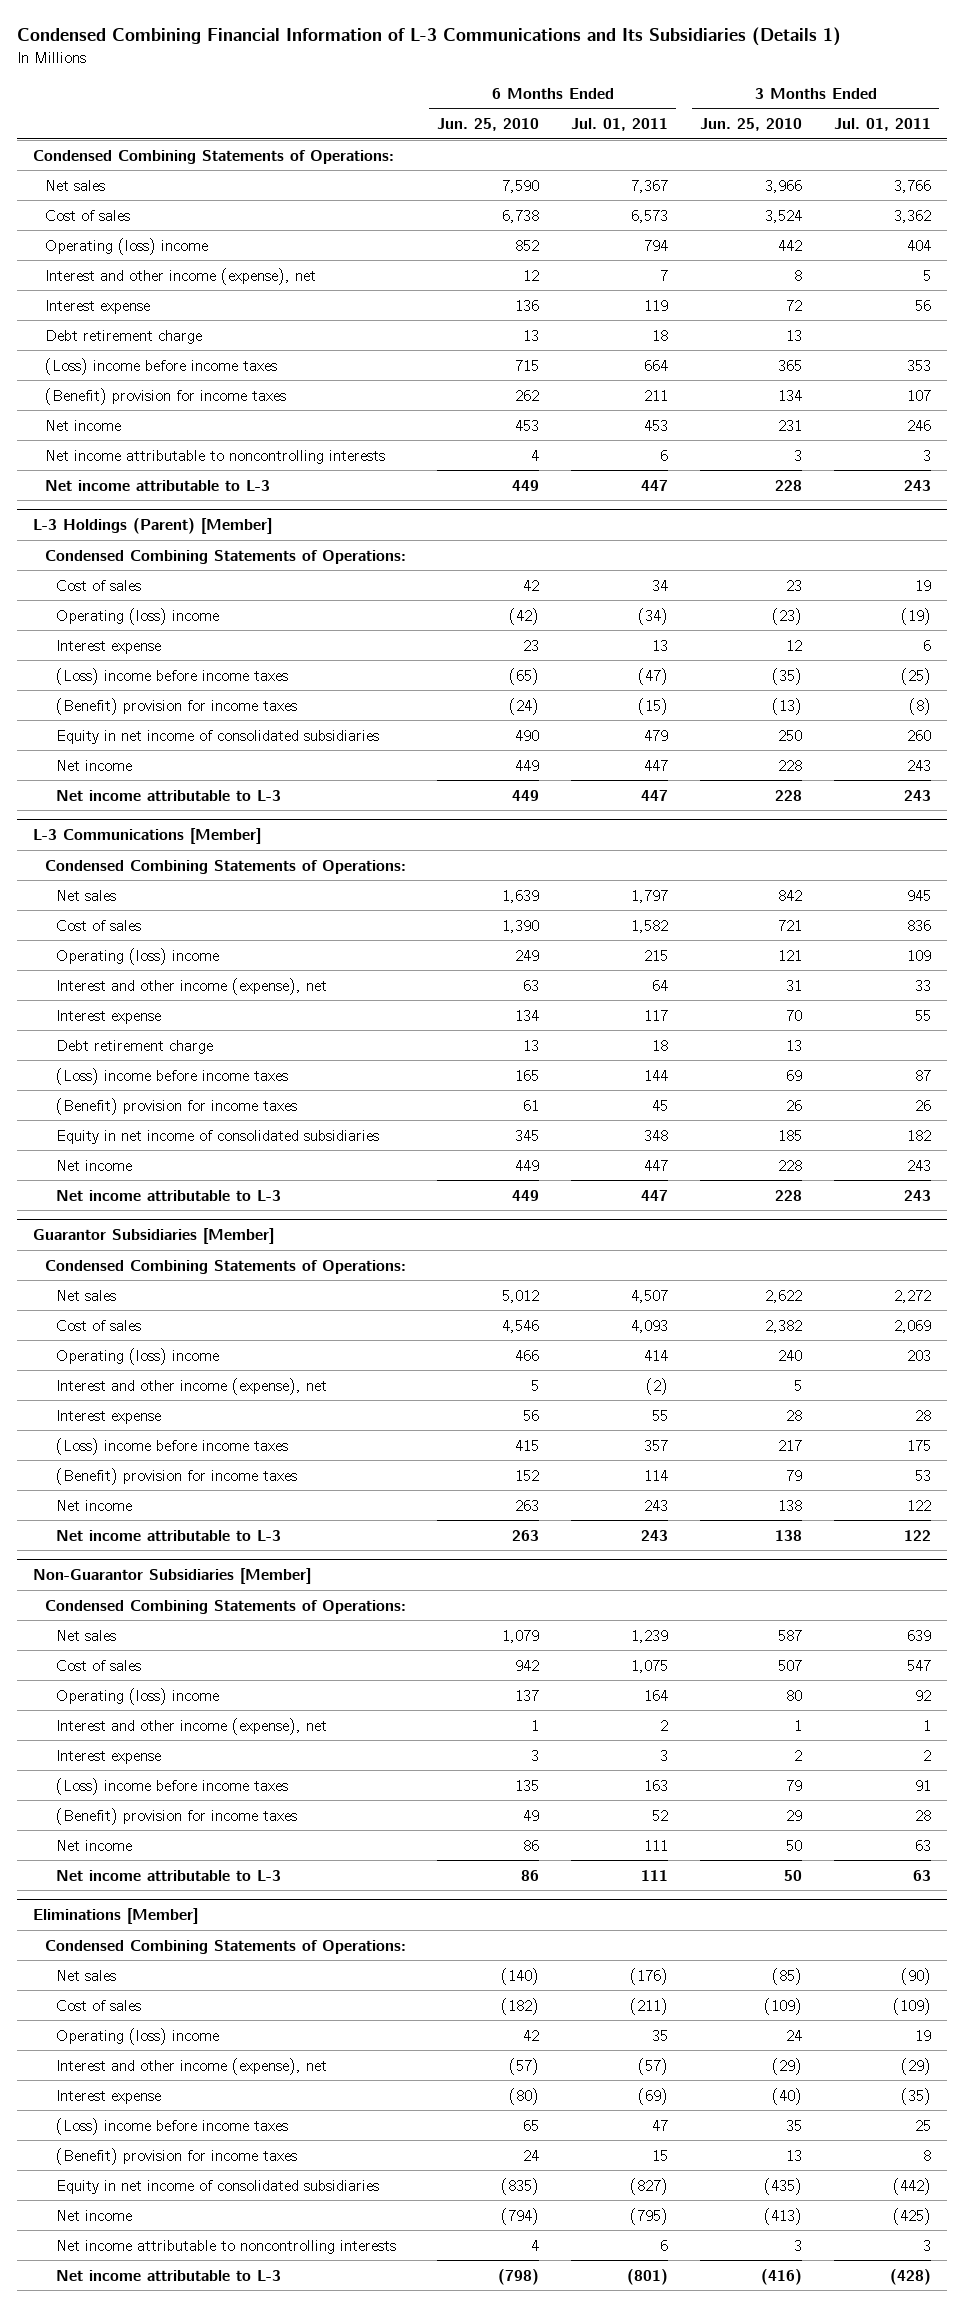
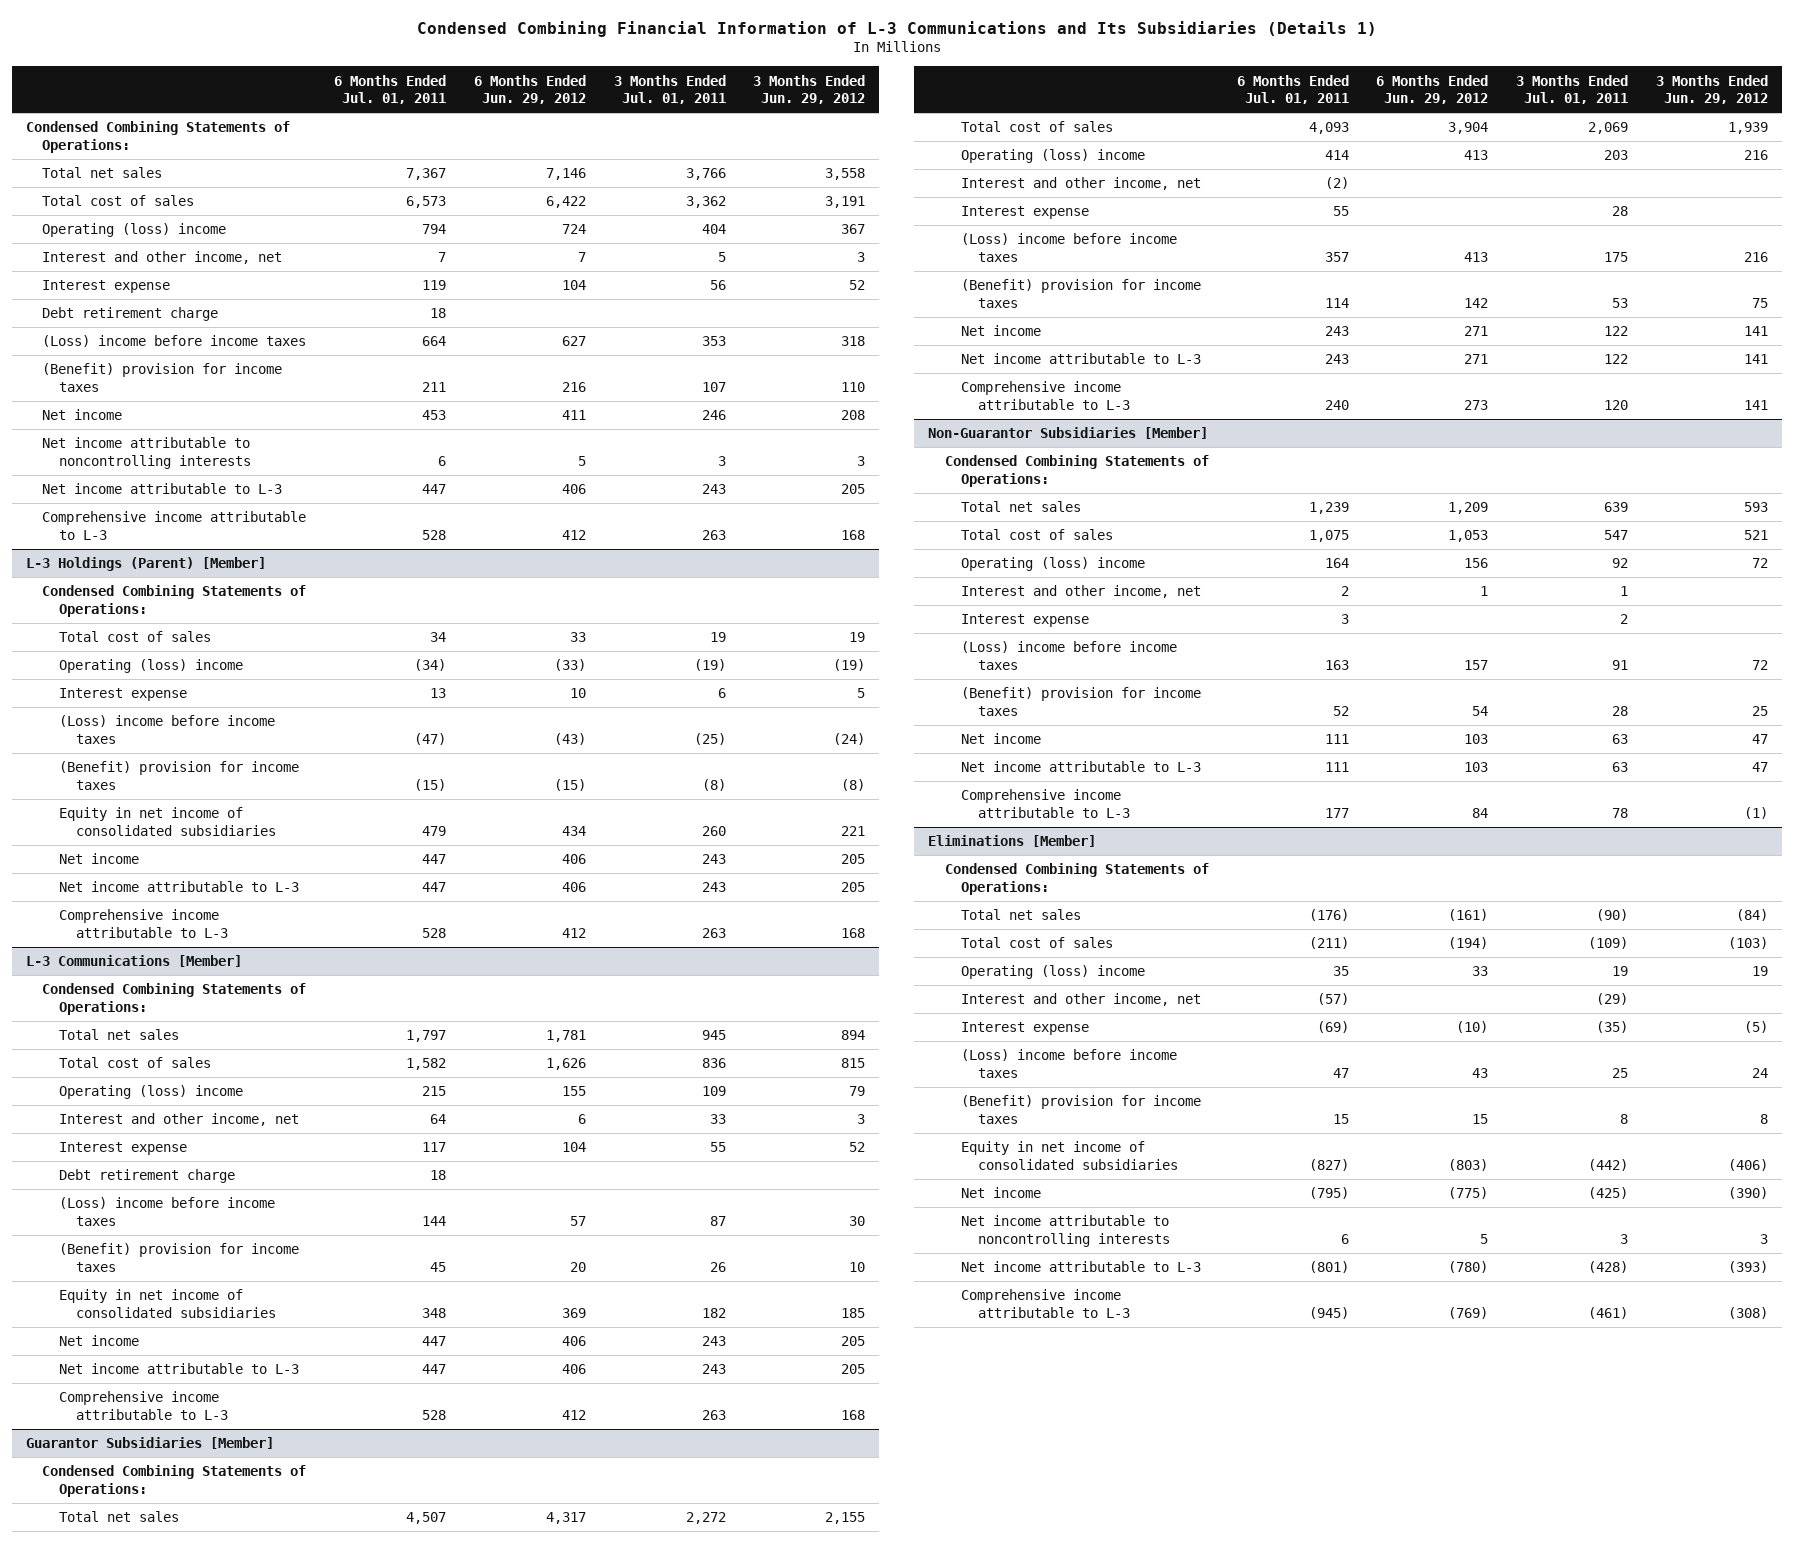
[437,118,540,132] Jun. 25, 2010 -> none
[700,118,803,132] Jun. 25, 2010 -> none
none -> [473,74,586,105] 6 Months Ended Jun. 29, 2012
none -> [753,74,866,105] 3 Months Ended Jun. 29, 2012
[44,179,105,191] Net sales -> [42,167,163,179] Total net sales
[44,209,130,221] Cost of sales -> [42,195,195,207] Total cost of sales
[44,267,316,285] Interest and other income (expense), net -> [42,251,283,265] Interest and other income, net
none -> [42,511,307,540] Comprehensive income attributable to L-3
[56,579,142,591] Cost of sales -> [59,631,212,643] Total cost of sales
none -> [59,909,228,938] Comprehensive income attributable to L-3
[56,889,117,901] Net sales -> [59,1029,180,1041] Total net sales
[56,919,142,931] Cost of sales -> [59,1057,212,1069] Total cost of sales
[56,977,328,995] Interest and other income (expense), net -> [59,1113,300,1127] Interest and other income, net
none -> [59,1391,228,1420] Comprehensive income attributable to L-3
[56,1289,117,1301] Net sales -> [59,1511,180,1523] Total net sales
[56,1319,142,1331] Cost of sales -> [961,121,1114,133] Total cost of sales
[56,1377,328,1395] Interest and other income (expense), net -> [961,177,1202,191] Interest and other income, net
none -> [961,381,1131,410] Comprehensive income attributable to L-3
[56,1629,117,1641] Net sales -> [961,501,1082,513] Total net sales
[56,1659,142,1671] Cost of sales -> [961,529,1114,541] Total cost of sales
[56,1717,328,1735] Interest and other income (expense), net -> [961,585,1202,599] Interest and other income, net
none -> [961,789,1131,818] Comprehensive income attributable to L-3
[56,1969,117,1981] Net sales -> [961,909,1082,921] Total net sales
[56,1999,142,2011] Cost of sales -> [961,937,1114,949] Total cost of sales
[56,2057,328,2075] Interest and other income (expense), net -> [961,993,1202,1007] Interest and other income, net
none -> [961,1289,1131,1318] Comprehensive income attributable to L-3

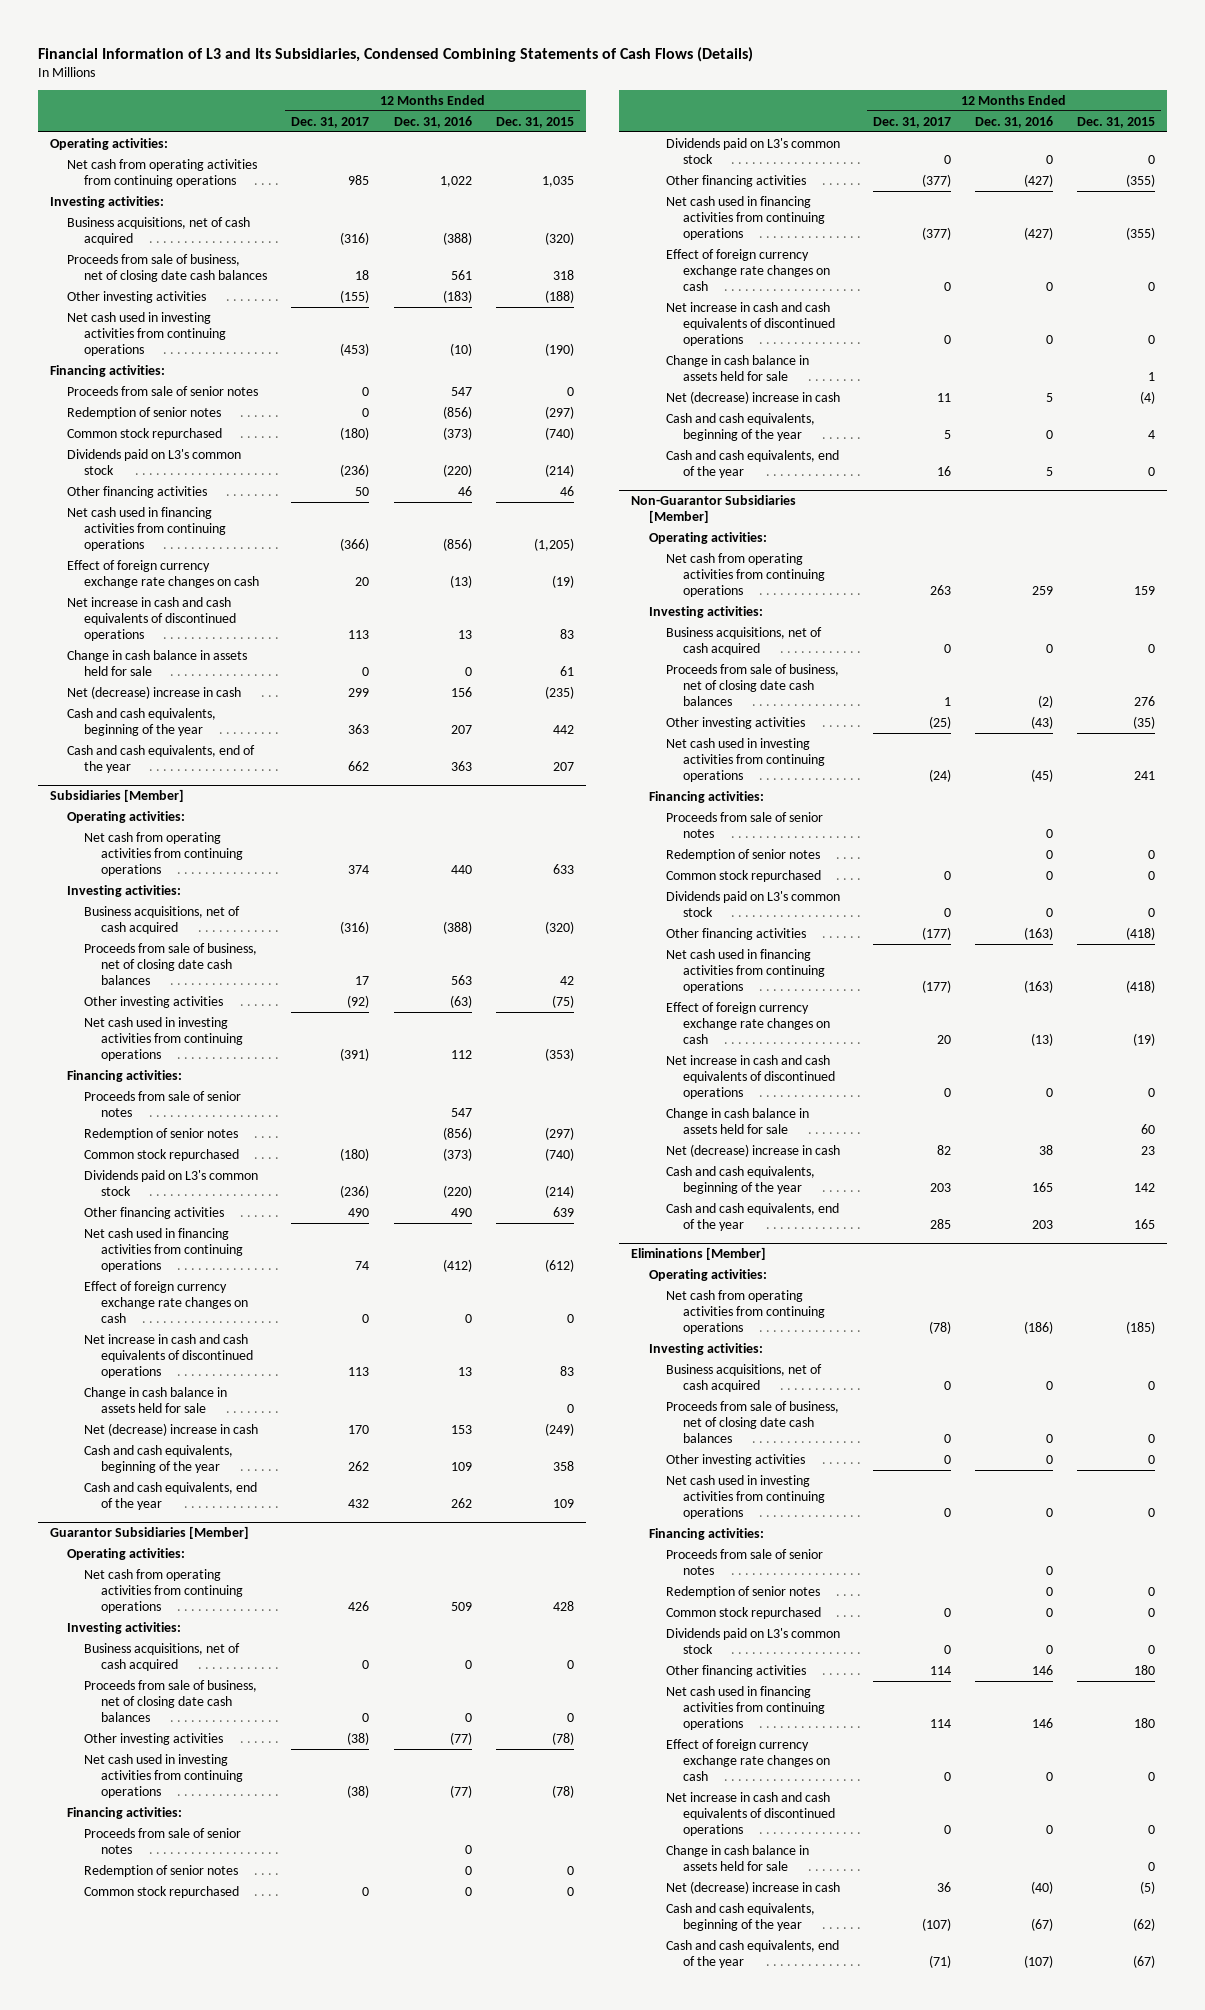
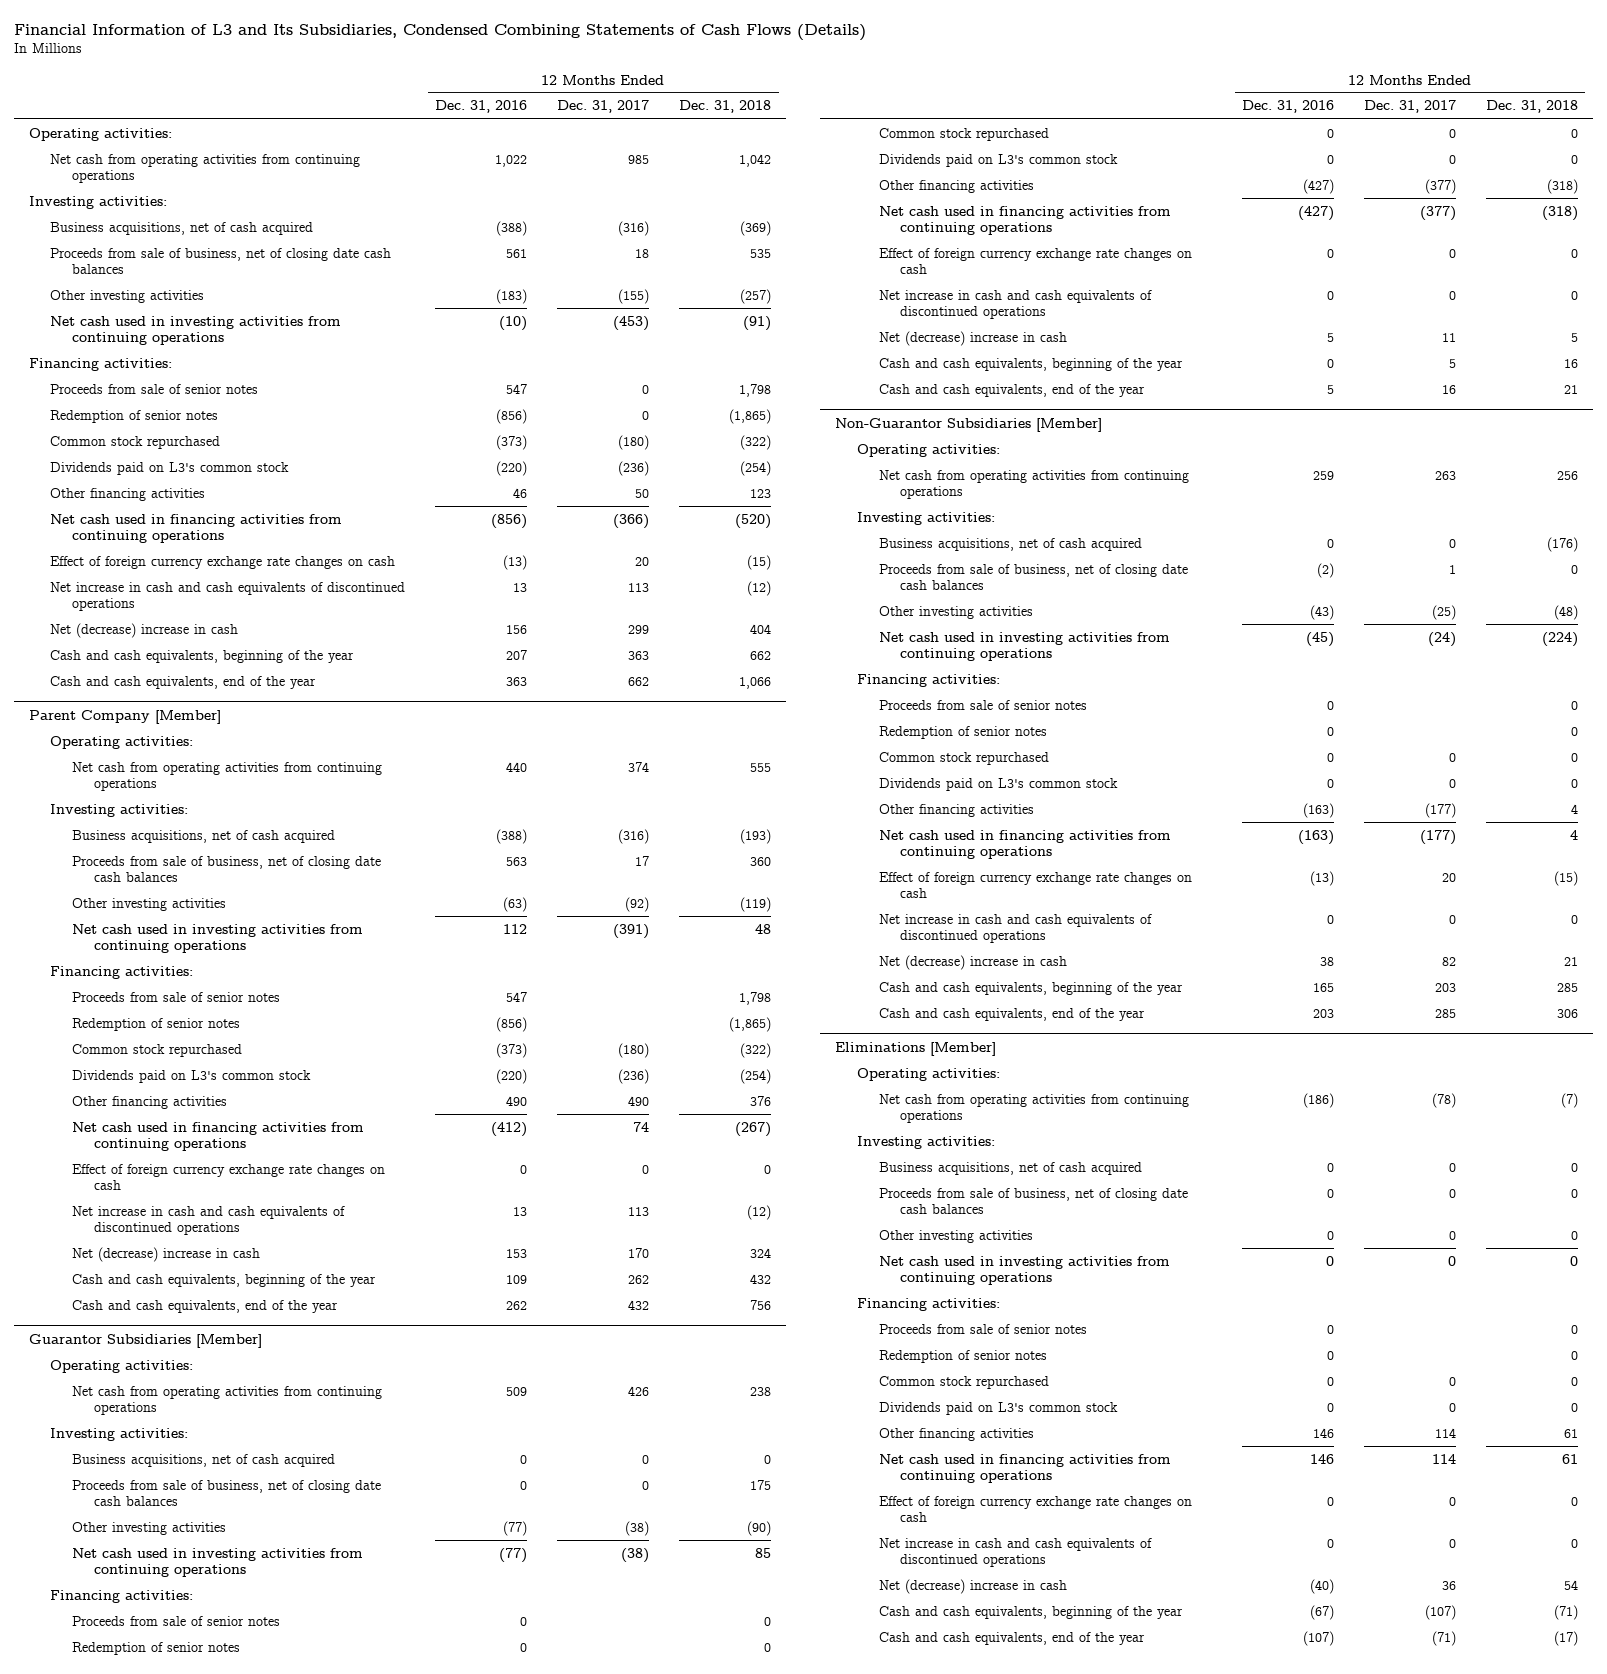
[495,116,574,128] Dec. 31, 2015 -> none
none -> [679,100,772,114] Dec. 31, 2018
[67,649,248,676] Change in cash balance in assets held for sale -> none
[50,788,185,802] Subsidiaries [Member] -> none
none -> [28,709,221,724] Parent Company [Member]
[84,1386,228,1413] Change in cash balance in assets held for sale -> none
[665,354,809,381] Change in cash balance in assets held for sale -> none
[665,1107,809,1134] Change in cash balance in assets held for sale -> none
[665,1844,809,1871] Change in cash balance in assets held for sale -> none

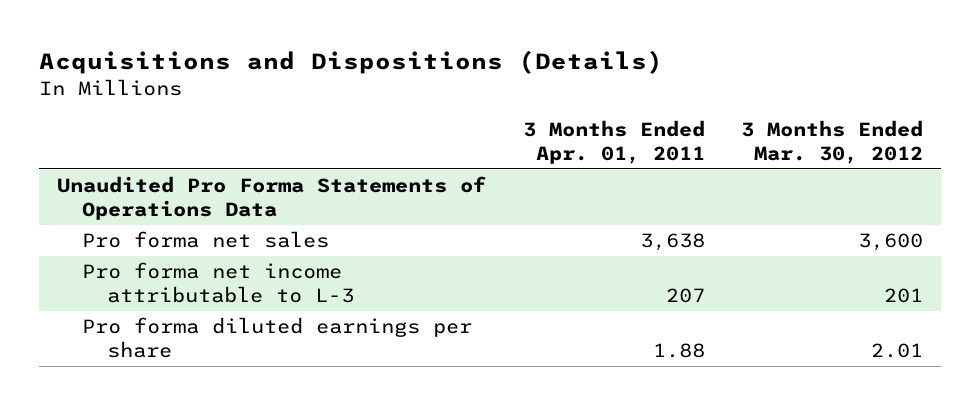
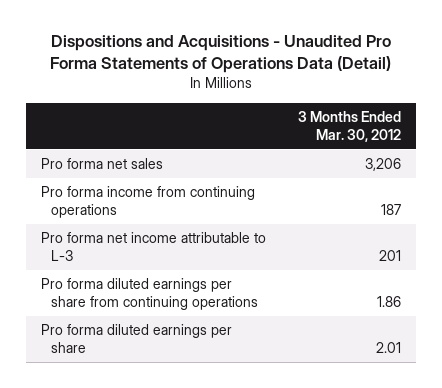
[39,50,664,75] Acquisitions and Dispositions (Details) -> [49,35,391,74] Dispositions and Acquisitions - Unaudited Pro Forma Statements of Operations Data (Detail)
[522,120,705,165] 3 Months Ended Apr. 01, 2011 -> none
[57,176,487,221] Unaudited Pro Forma Statements of Operations Data -> none
[857,233,923,252] 3,600 -> [364,158,401,172] 3,206
none -> [41,186,256,219] Pro forma income from continuing operations
none -> [41,278,259,311] Pro forma diluted earnings per share from continuing operations

